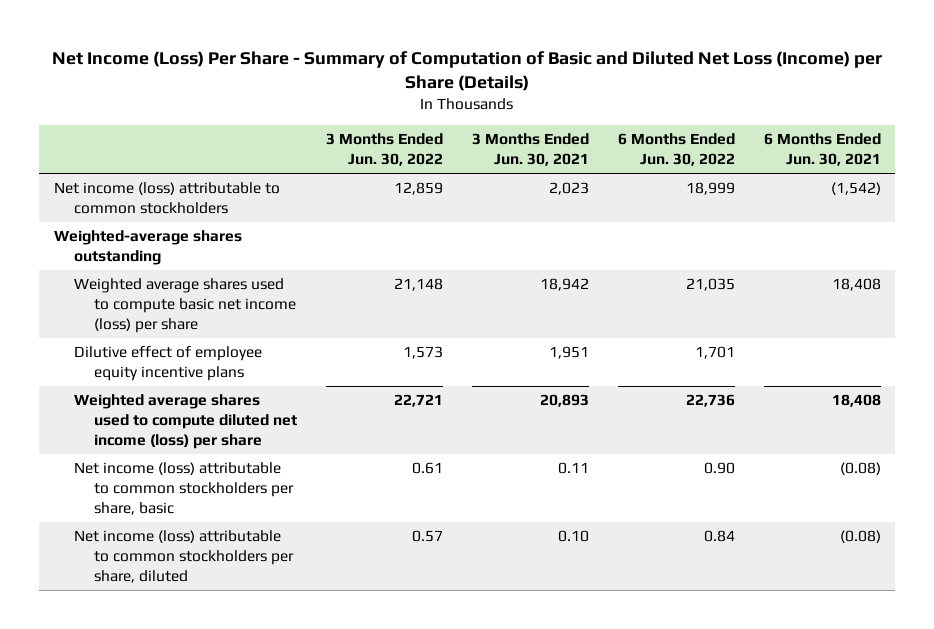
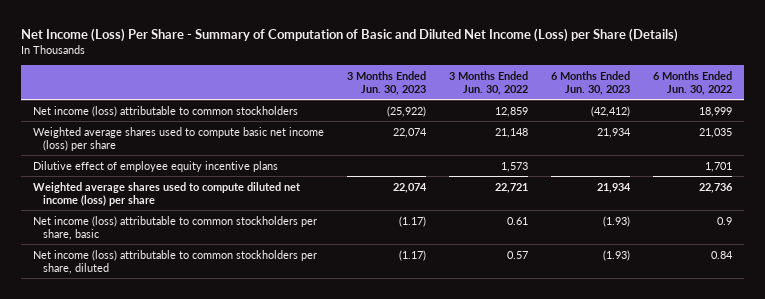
[52,50,883,92] Net Income (Loss) Per Share - Summary of Computation of Basic and Diluted Net Loss (Income) per Share (Details) -> [21,27,679,42] Net Income (Loss) Per Share - Summary of Computation of Basic and Diluted Net Income (Loss) per Share (Details)
[471,133,589,167] 3 Months Ended Jun. 30, 2021 -> none
[763,133,881,167] 6 Months Ended Jun. 30, 2021 -> none
none -> [346,70,426,95] 3 Months Ended Jun. 30, 2023
none -> [551,70,631,95] 6 Months Ended Jun. 30, 2023
[53,230,242,266] Weighted-average shares outstanding -> none
[703,462,735,475] 0.90 -> [717,216,733,225] 0.9

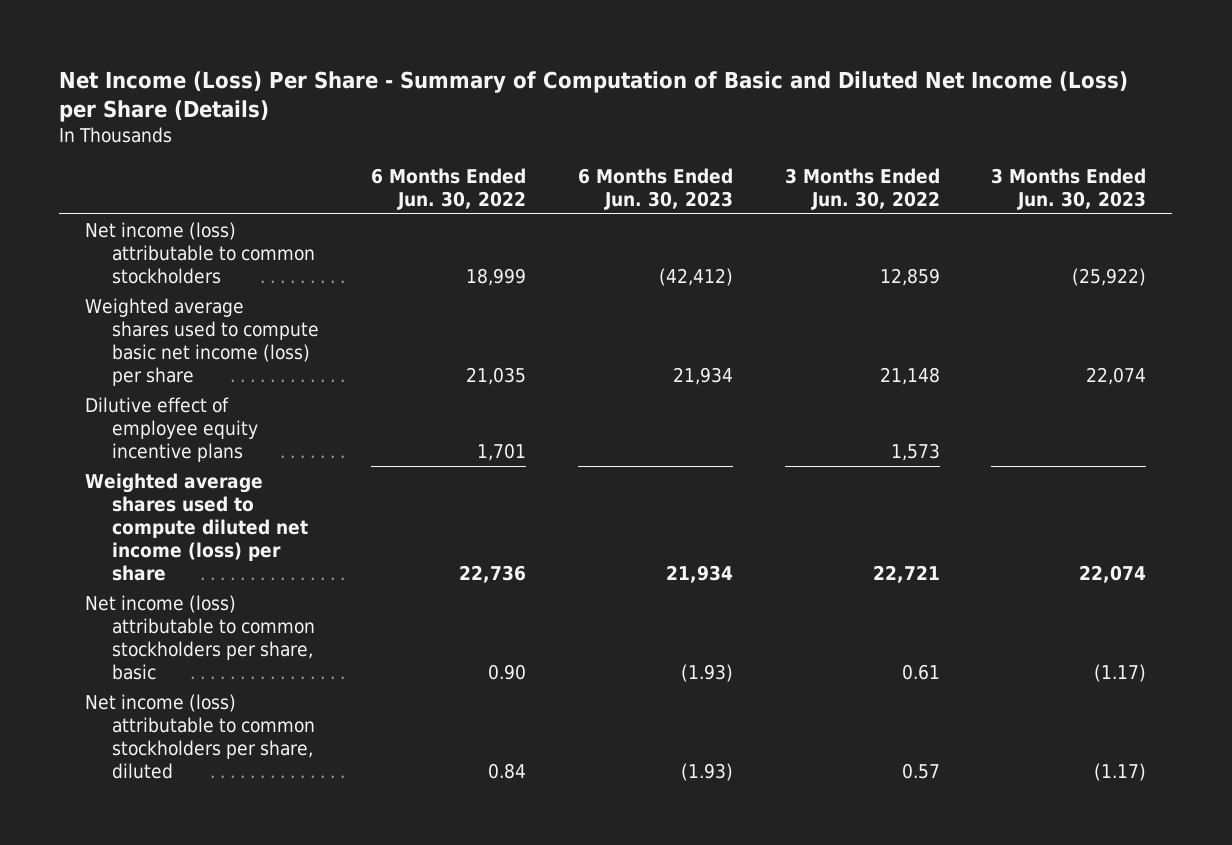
[717,216,733,225] 0.9 -> [487,664,526,681] 0.90

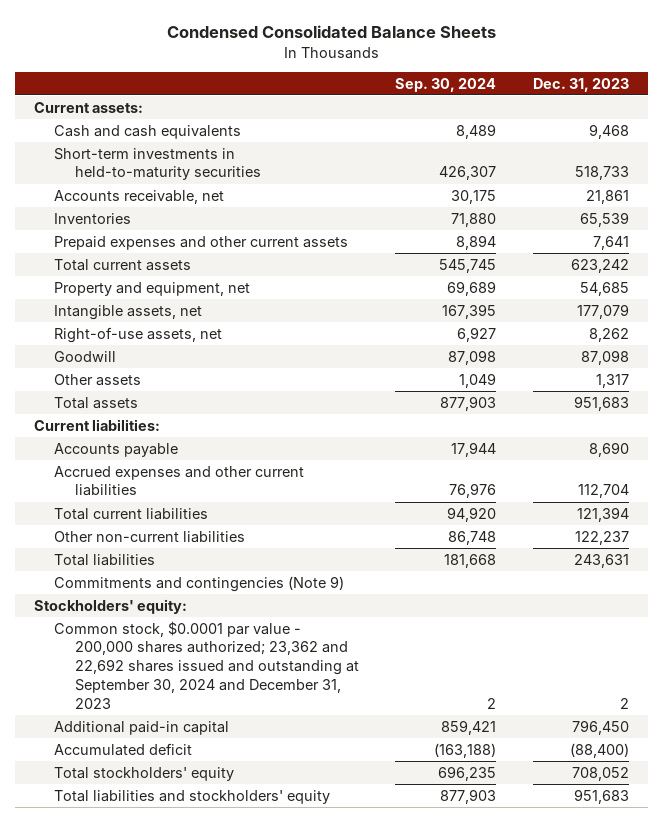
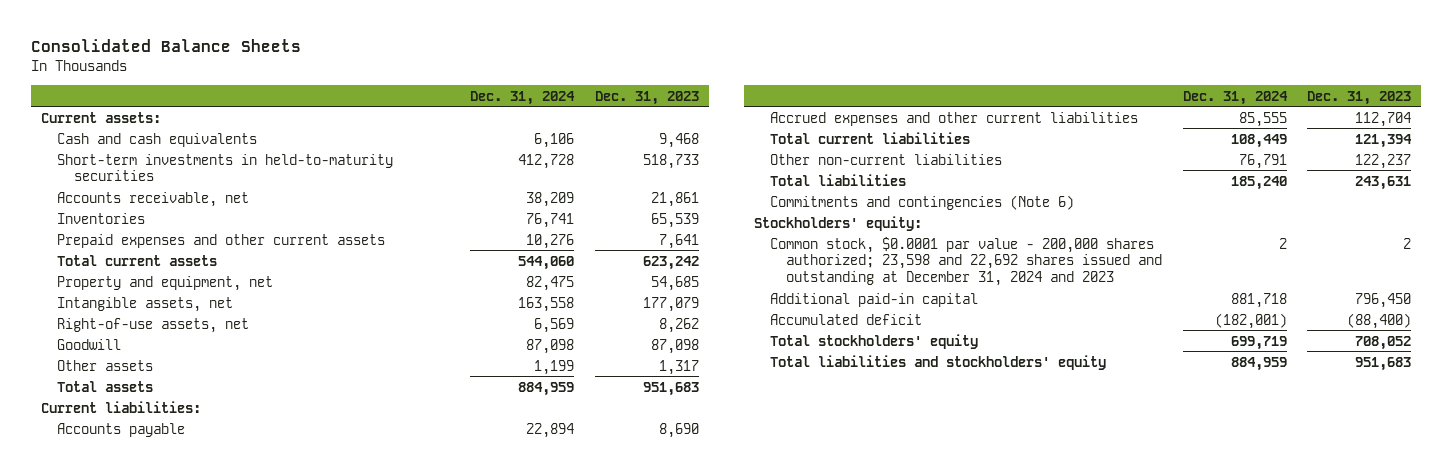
[166,24,496,38] Condensed Consolidated Balance Sheets -> [30,39,301,53] Consolidated Balance Sheets
[395,77,497,92] Sep. 30, 2024 -> none
none -> [470,90,576,105] Dec. 31, 2024
[54,575,345,592] Commitments and contingencies (Note 9) -> [770,194,1075,210] Commitments and contingencies (Note 6)
[54,620,359,709] Common stock, $0.0001 par value - 200,000 shares authorized; 23,362 and 22,692 shares issued and outstanding at September 30, 2024 and December 31, 2023 -> [770,236,1163,287] Common stock, $0.0001 par value - 200,000 shares authorized; 23,598 and 22,692 shares issued and outstanding at December 31, 2024 and 2023

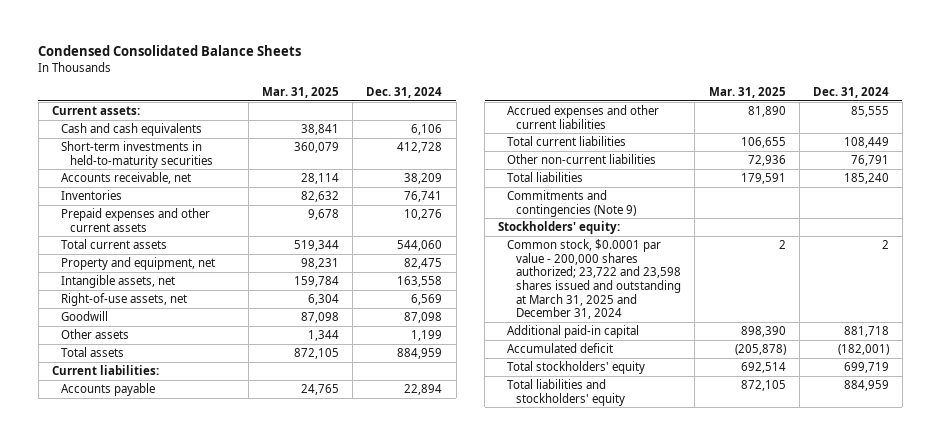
[30,39,301,53] Consolidated Balance Sheets -> [38,45,302,57] Condensed Consolidated Balance Sheets
[594,90,699,105] Dec. 31, 2023 -> none
none -> [262,86,340,98] Mar. 31, 2025
[770,194,1075,210] Commitments and contingencies (Note 6) -> [507,189,637,217] Commitments and contingencies (Note 9)
[770,236,1163,287] Common stock, $0.0001 par value - 200,000 shares authorized; 23,598 and 22,692 shares issued and outstanding at December 31, 2024 and 2023 -> [507,238,682,320] Common stock, $0.0001 par value - 200,000 shares authorized; 23,722 and 23,598 shares issued and outstanding at March 31, 2025 and December 31, 2024

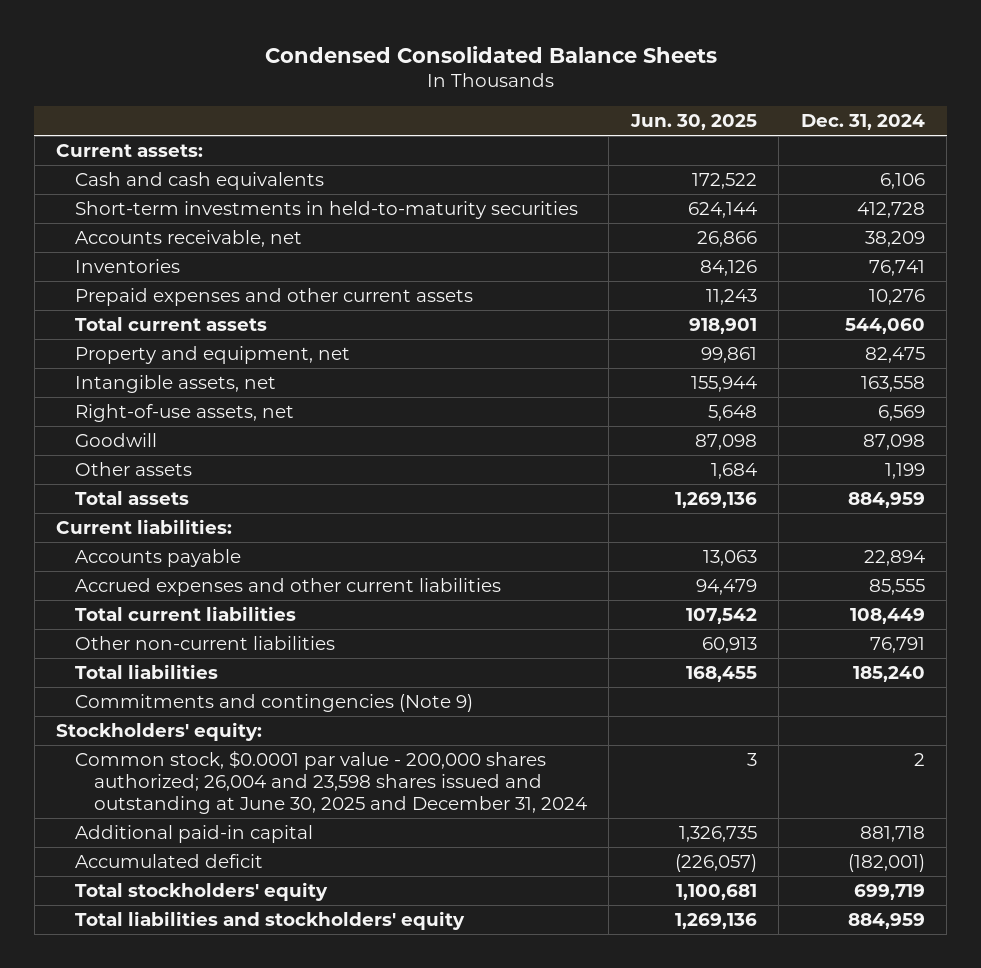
[262,86,340,98] Mar. 31, 2025 -> none
none -> [629,113,757,130] Jun. 30, 2025
[507,238,682,320] Common stock, $0.0001 par value - 200,000 shares authorized; 23,722 and 23,598 shares issued and outstanding at March 31, 2025 and December 31, 2024 -> [74,750,587,815] Common stock, $0.0001 par value - 200,000 shares authorized; 26,004 and 23,598 shares issued and outstanding at June 30, 2025 and December 31, 2024

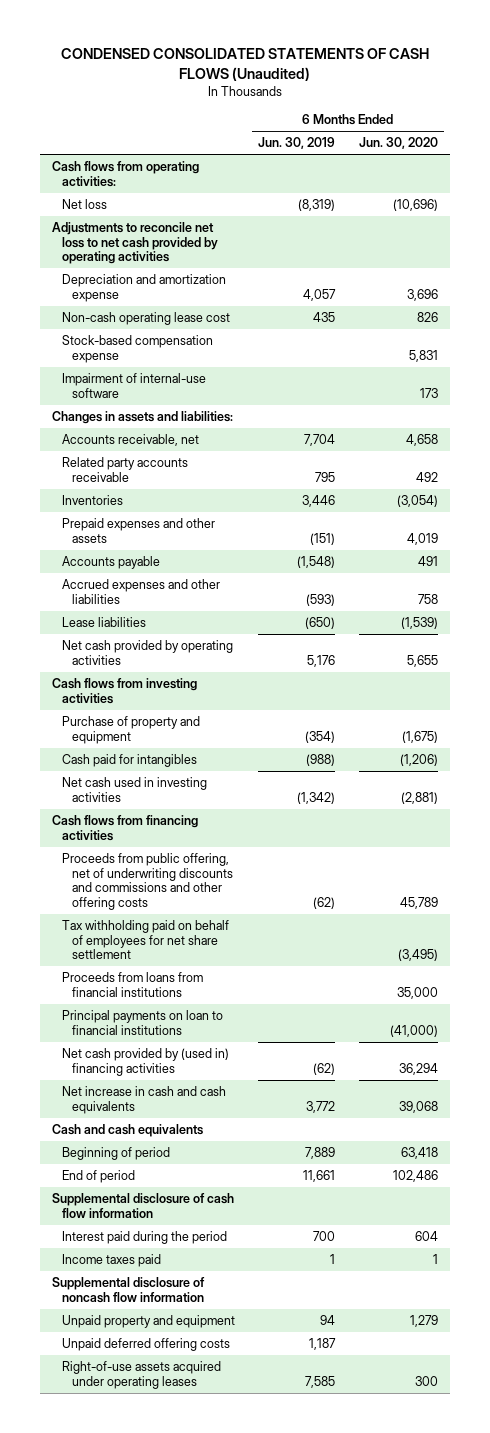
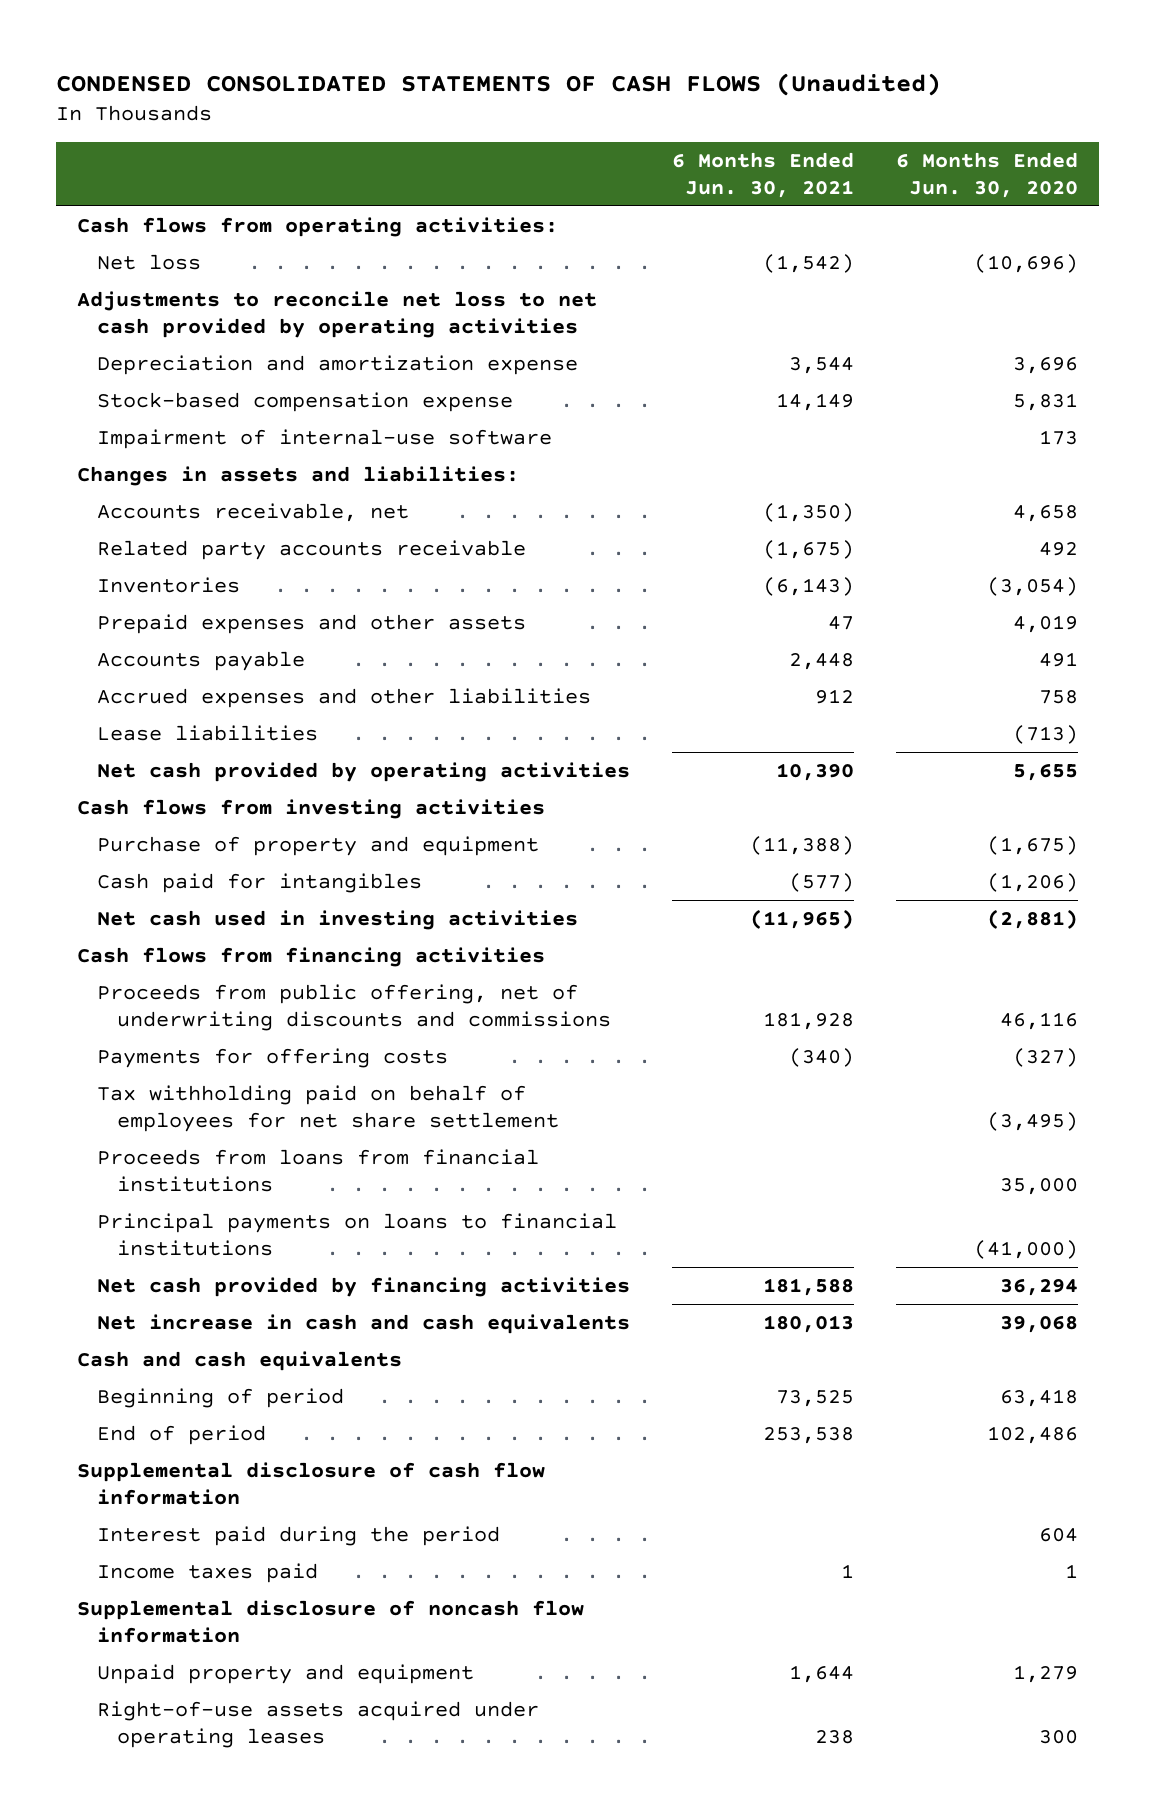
[258,137,336,150] Jun. 30, 2019 -> none
none -> [671,152,854,199] 6 Months Ended Jun. 30, 2021
[61,312,230,326] Non-cash operating lease cost -> none
[400,617,438,630] (1,539) -> [1012,724,1078,744] (713)
[61,853,233,911] Proceeds from public offering, net of underwriting discounts and commissions and other offering costs -> [96,983,611,1031] Proceeds from public offering, net of underwriting discounts and commissions
[399,897,438,910] 45,789 -> [999,1011,1078,1030] 46,116
none -> [96,1047,448,1068] Payments for offering costs
[61,1010,223,1035] Principal payments on loan to financial institutions -> [96,1212,617,1256] Principal payments on loans to financial institutions
[61,1048,229,1076] Net cash provided by (used in) financing activities -> [96,1276,630,1297] Net cash provided by financing activities
[61,1338,230,1352] Unpaid deferred offering costs -> none

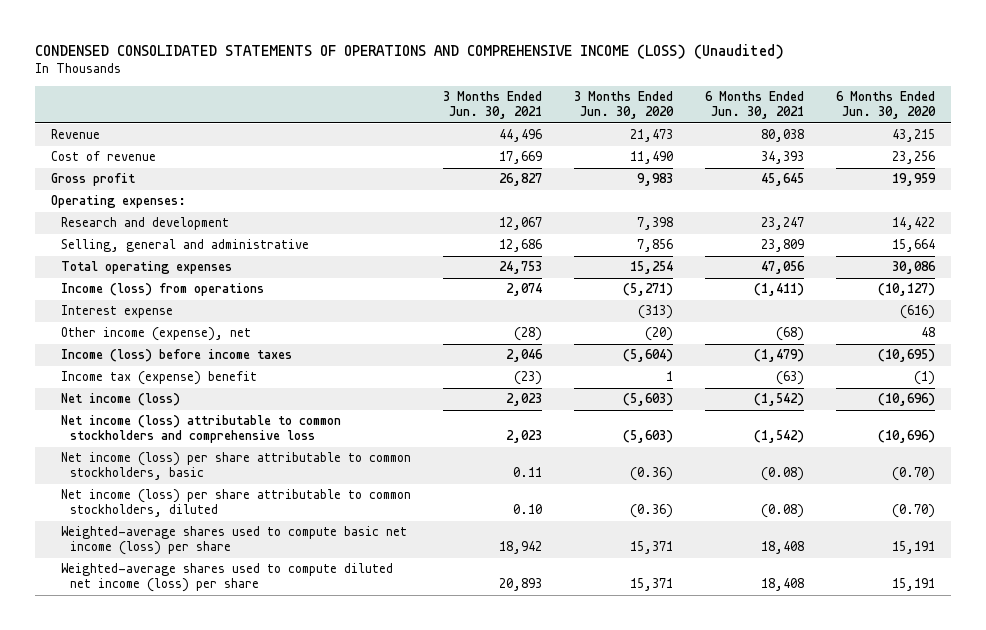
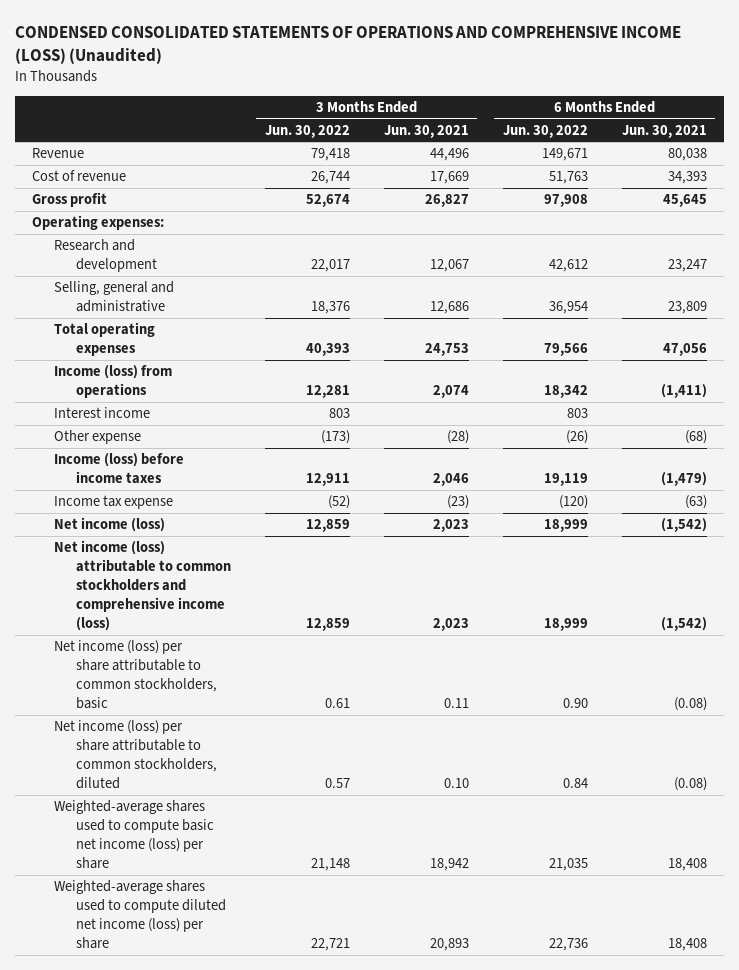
[573,91,674,120] 3 Months Ended Jun. 30, 2020 -> none
[835,91,936,120] 6 Months Ended Jun. 30, 2020 -> none
none -> [264,124,350,138] Jun. 30, 2022
none -> [502,124,588,138] Jun. 30, 2022
[60,305,173,319] Interest expense -> none
none -> [53,407,150,419] Interest income
[60,327,251,342] Other income (expense), net -> [53,430,141,445] Other expense
[60,371,257,386] Income tax (expense) benefit -> [53,495,173,510] Income tax expense
[60,415,341,444] Net income (loss) attributable to common stockholders and comprehensive loss -> [53,540,231,632] Net income (loss) attributable to common stockholders and comprehensive income (loss)

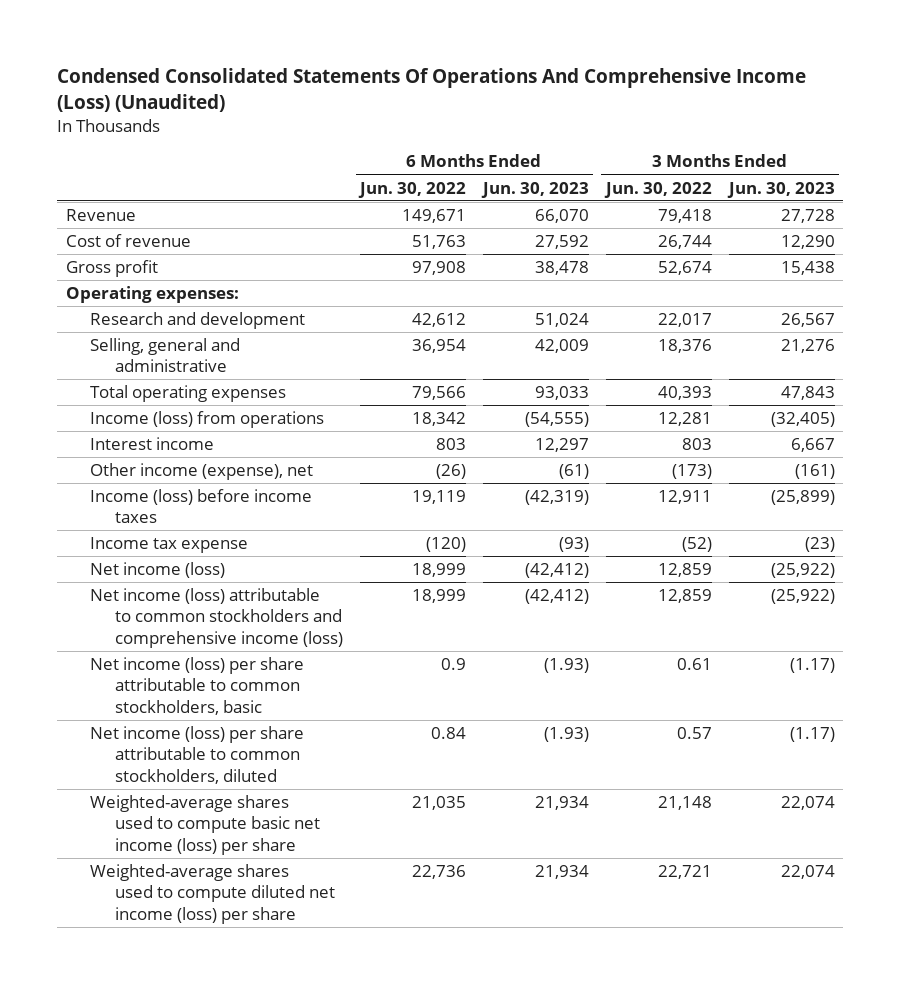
[15,26,682,64] CONDENSED CONSOLIDATED STATEMENTS OF OPERATIONS AND COMPREHENSIVE INCOME (LOSS) (Unaudited) -> [57,68,807,113] Condensed Consolidated Statements Of Operations And Comprehensive Income (Loss) (Unaudited)
[383,124,469,138] Jun. 30, 2021 -> none
[621,124,707,138] Jun. 30, 2021 -> none
none -> [480,181,589,198] Jun. 30, 2023
none -> [726,181,835,198] Jun. 30, 2023
[53,430,141,445] Other expense -> [90,462,314,480] Other income (expense), net
[562,698,588,709] 0.90 -> [440,657,466,670] 0.9

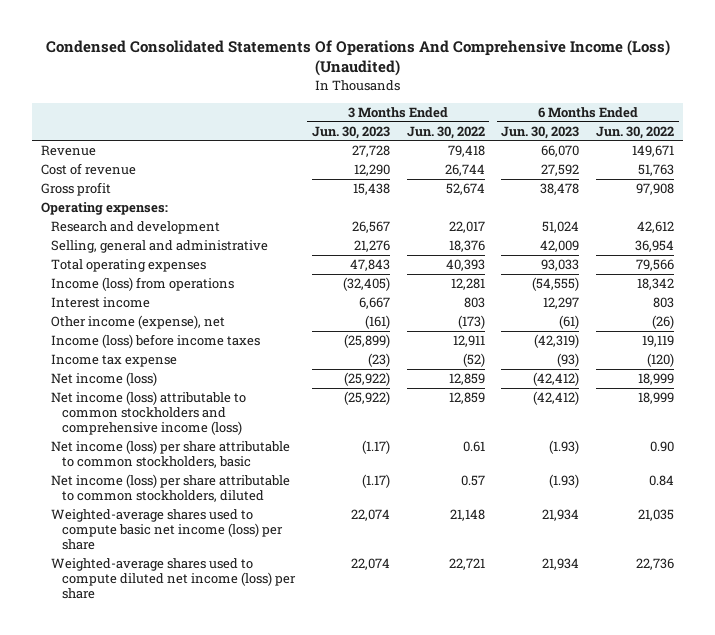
[440,657,466,670] 0.9 -> [650,441,675,453] 0.90

